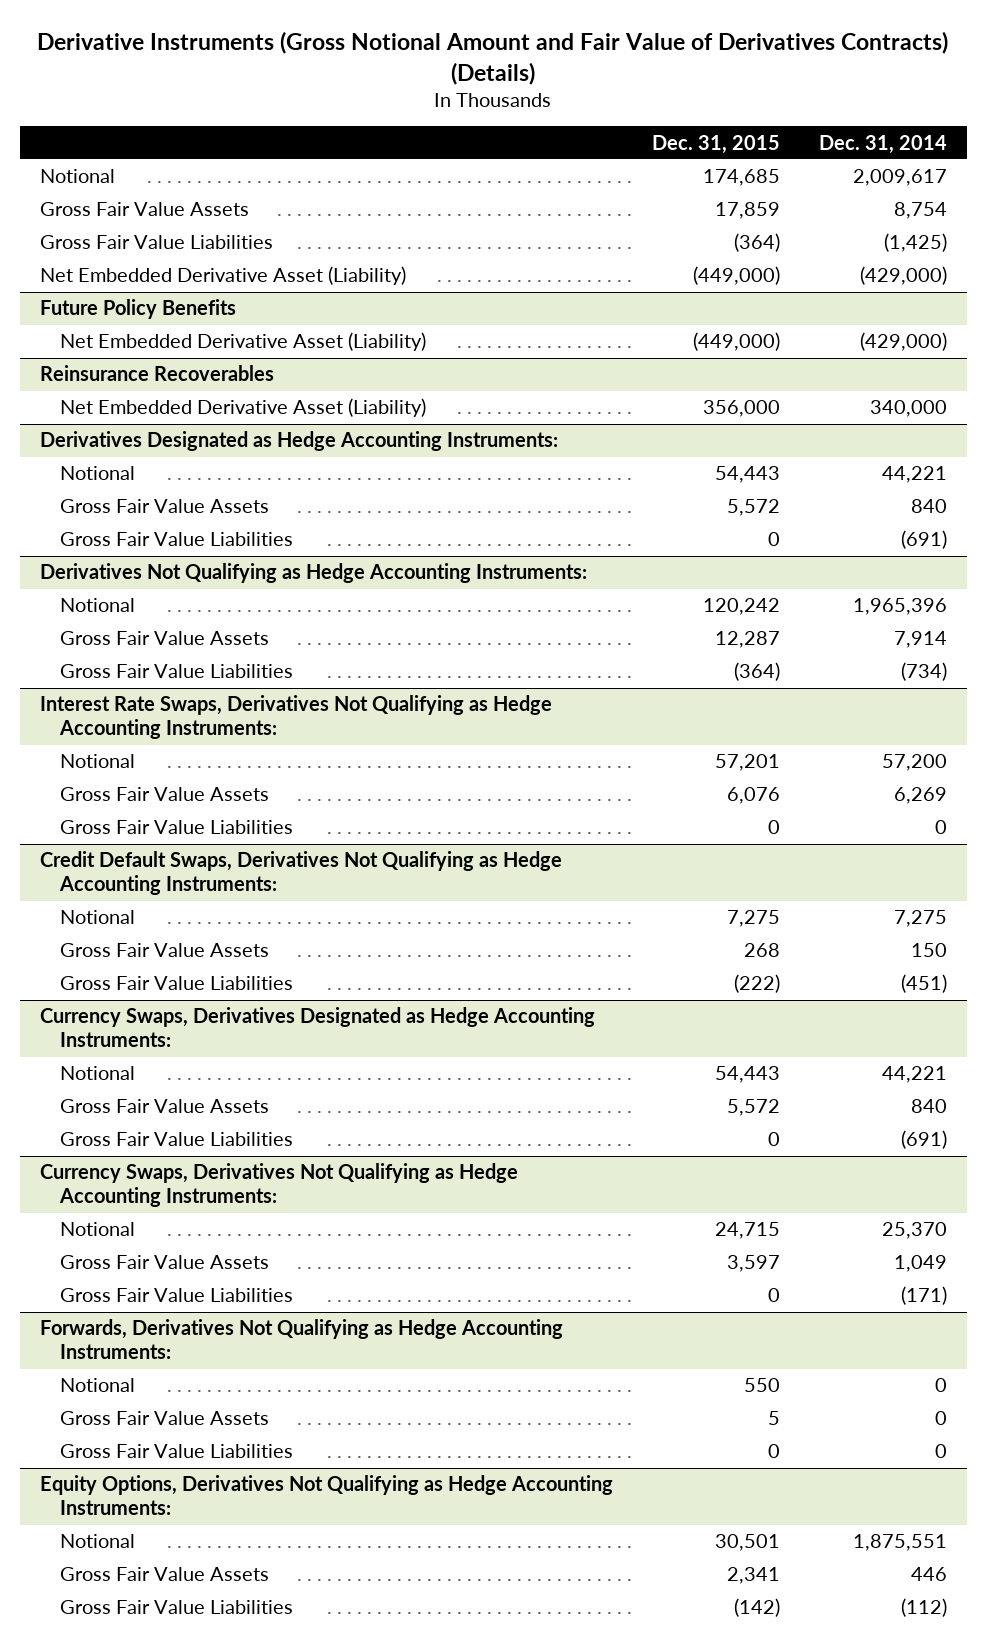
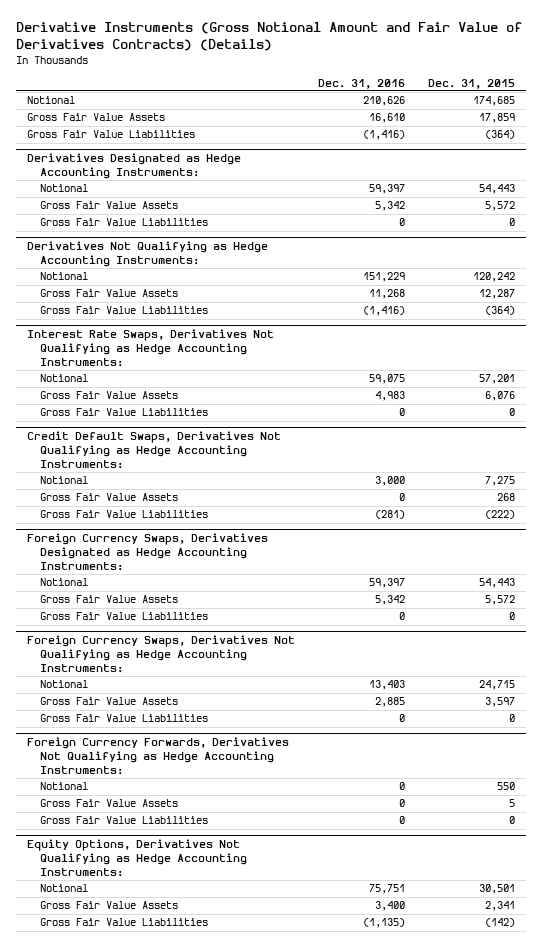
[819,134,948,154] Dec. 31, 2014 -> none
none -> [318,78,406,89] Dec. 31, 2016
[39,266,406,286] Net Embedded Derivative Asset (Liability) -> none
[39,299,236,320] Future Policy Benefits -> none
[59,332,426,352] Net Embedded Derivative Asset (Liability) -> none
[39,365,274,382] Reinsurance Recoverables -> none
[59,398,426,418] Net Embedded Derivative Asset (Liability) -> none
[39,1007,595,1048] Currency Swaps, Derivatives Designated as Hedge Accounting Instruments: -> [27,533,269,571] Foreign Currency Swaps, Derivatives Designated as Hedge Accounting Instruments:
[39,1163,518,1208] Currency Swaps, Derivatives Not Qualifying as Hedge Accounting Instruments: -> [27,635,296,673] Foreign Currency Swaps, Derivatives Not Qualifying as Hedge Accounting Instruments:
[39,1319,563,1360] Forwards, Derivatives Not Qualifying as Hedge Accounting Instruments: -> [27,737,290,775] Foreign Currency Forwards, Derivatives Not Qualifying as Hedge Accounting Instruments:

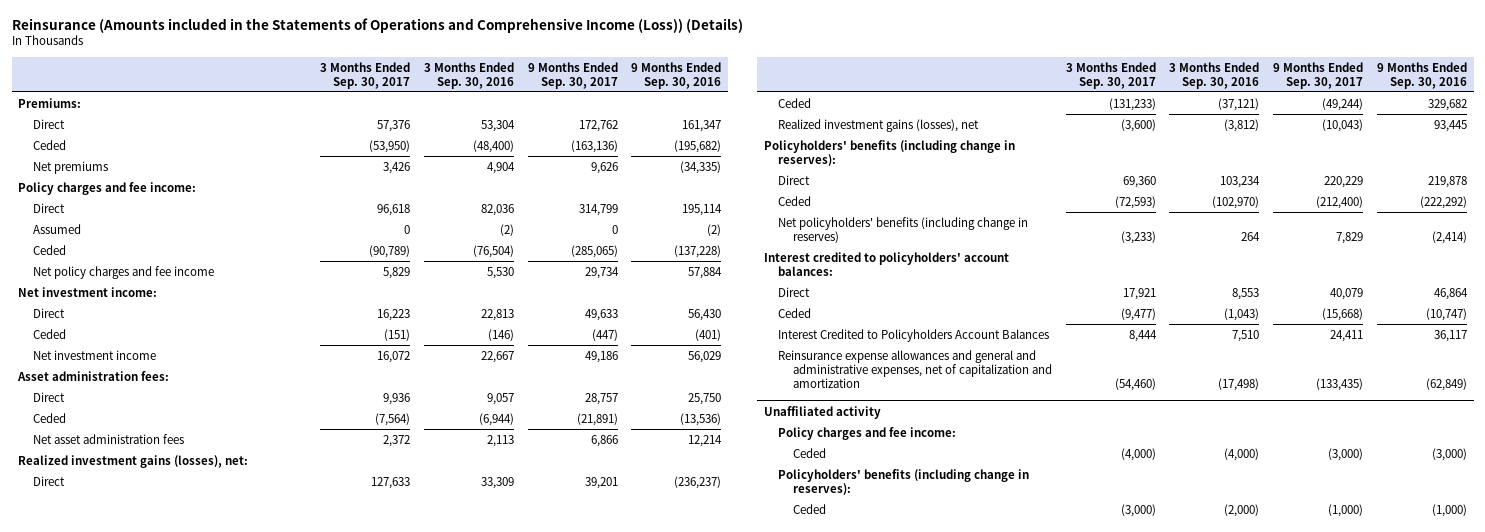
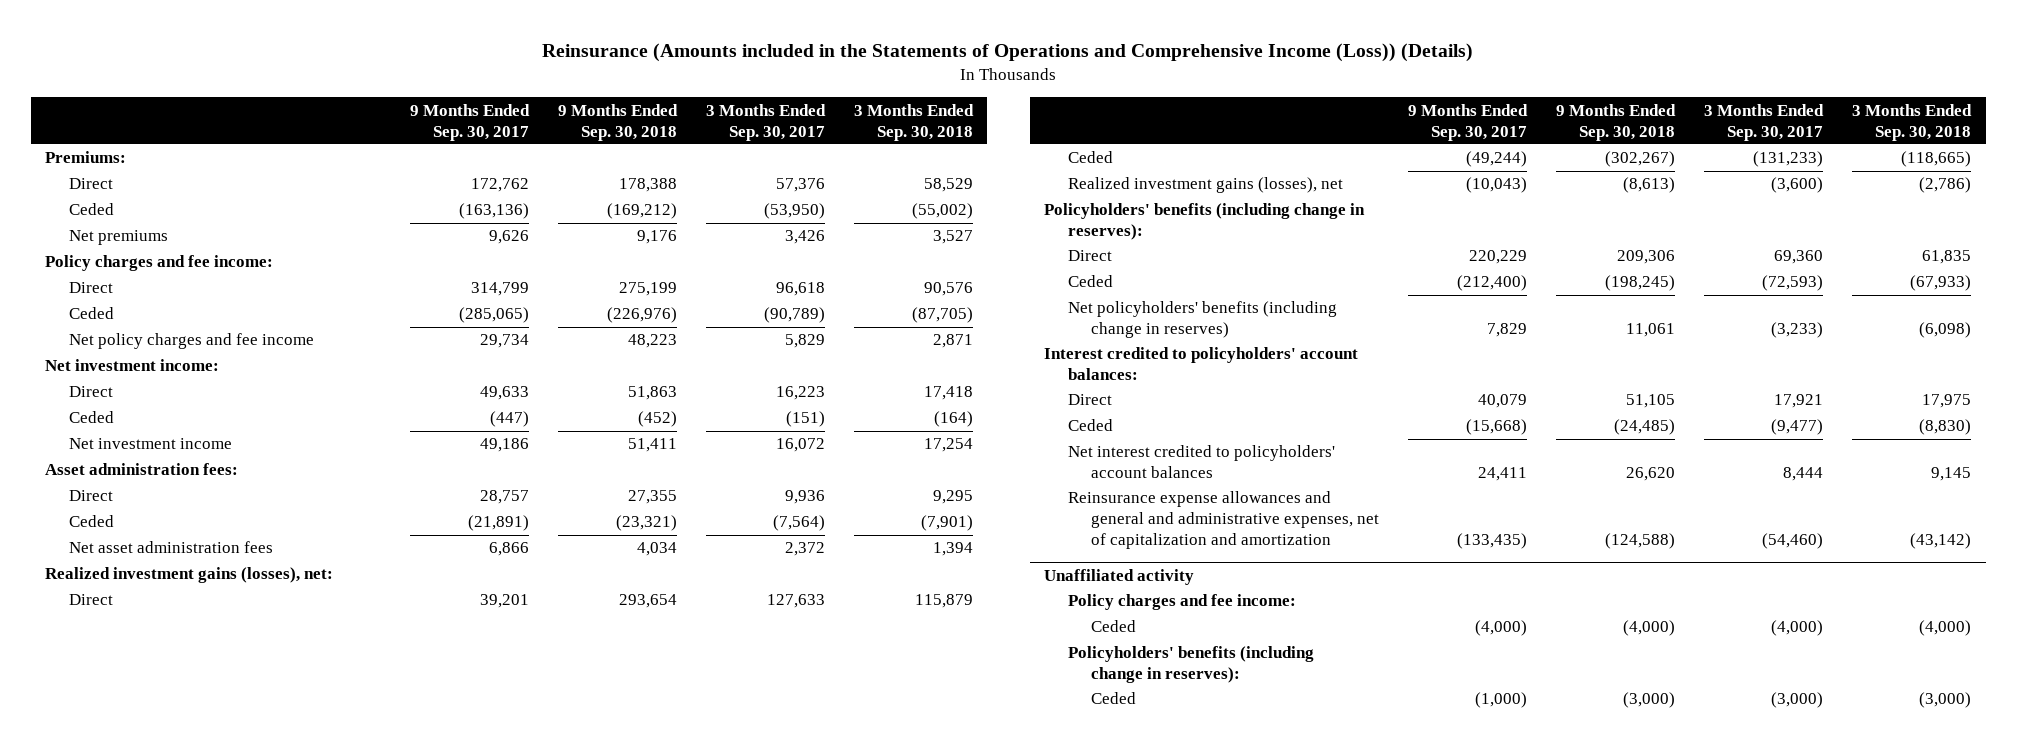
[423,61,514,89] 3 Months Ended Sep. 30, 2016 -> none
[631,61,722,89] 9 Months Ended Sep. 30, 2016 -> none
none -> [557,103,678,141] 9 Months Ended Sep. 30, 2018
none -> [853,103,974,141] 3 Months Ended Sep. 30, 2018
[32,223,81,234] Assumed -> none
[778,328,1050,342] Interest Credited to Policyholders Account Balances -> [1067,445,1335,479] Net interest credited to policyholders' account balances
[1327,447,1363,461] (3,000) -> [1475,620,1528,637] (4,000)

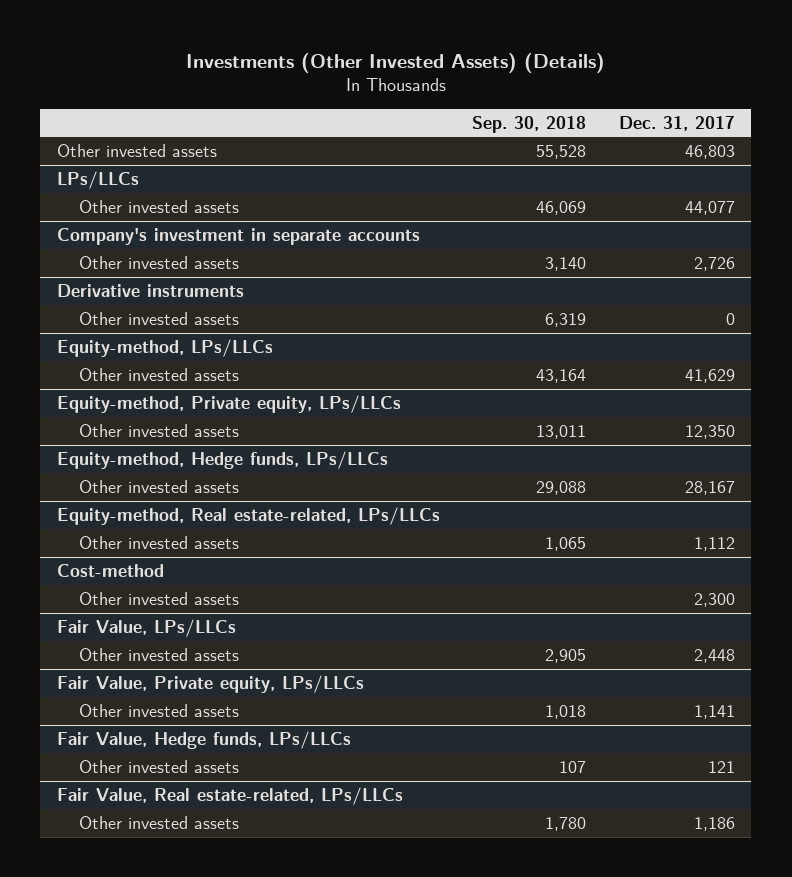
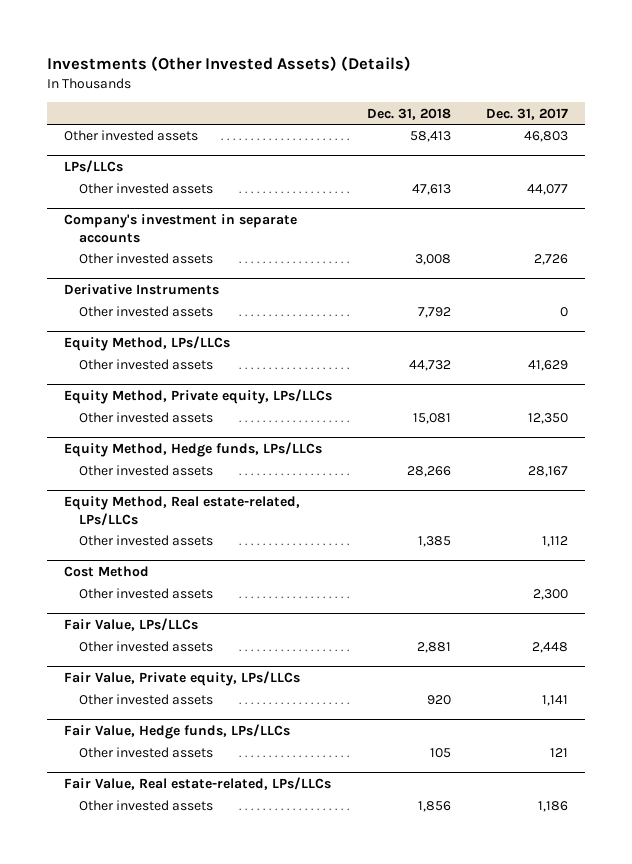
[472,115,587,133] Sep. 30, 2018 -> none
none -> [367,107,452,120] Dec. 31, 2018
[56,283,244,297] Derivative instruments -> [64,284,220,296] Derivative Instruments
[56,338,273,357] Equity-method, LPs/LLCs -> [64,336,231,352] Equity Method, LPs/LLCs
[56,394,401,413] Equity-method, Private equity, LPs/LLCs -> [64,389,333,405] Equity Method, Private equity, LPs/LLCs
[56,450,388,469] Equity-method, Hedge funds, LPs/LLCs -> [64,442,323,458] Equity Method, Hedge funds, LPs/LLCs
[56,506,440,525] Equity-method, Real estate-related, LPs/LLCs -> [64,496,301,526] Equity Method, Real estate-related, LPs/LLCs
[56,563,164,577] Cost-method -> [64,566,150,578] Cost Method

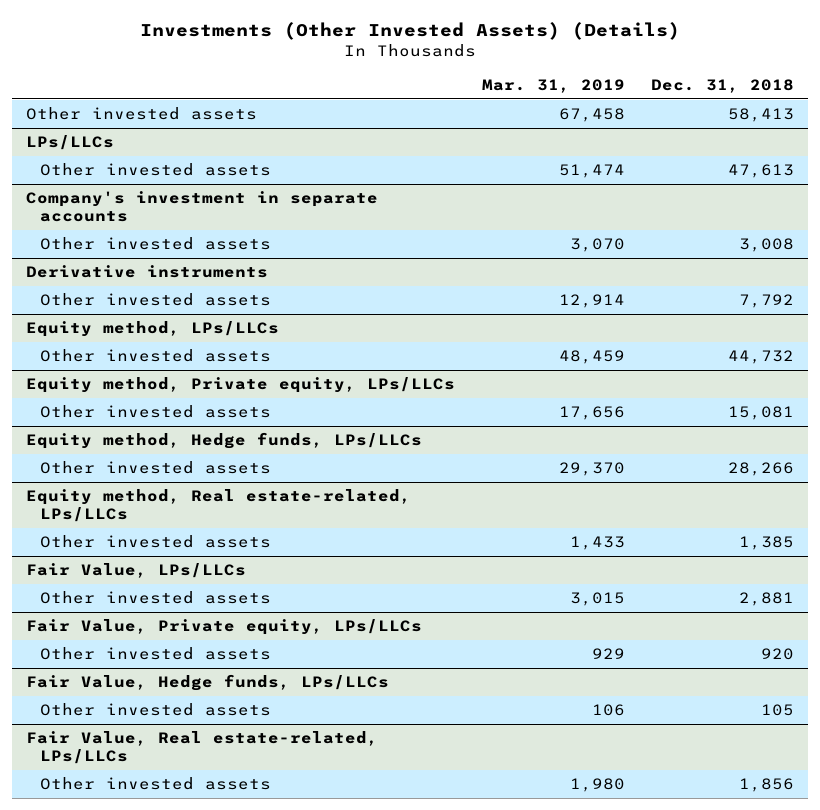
[486,107,569,120] Dec. 31, 2017 -> none
none -> [481,78,625,93] Mar. 31, 2019
[64,284,220,296] Derivative Instruments -> [25,265,268,279] Derivative instruments
[64,336,231,352] Equity Method, LPs/LLCs -> [25,321,279,338] Equity method, LPs/LLCs
[64,389,333,405] Equity Method, Private equity, LPs/LLCs -> [25,377,455,394] Equity method, Private equity, LPs/LLCs
[64,442,323,458] Equity Method, Hedge funds, LPs/LLCs -> [25,432,422,450] Equity method, Hedge funds, LPs/LLCs
[64,496,301,526] Equity Method, Real estate-related, LPs/LLCs -> [25,489,411,522] Equity method, Real estate-related, LPs/LLCs
[64,566,150,578] Cost Method -> none
[79,588,214,600] Other invested assets -> none

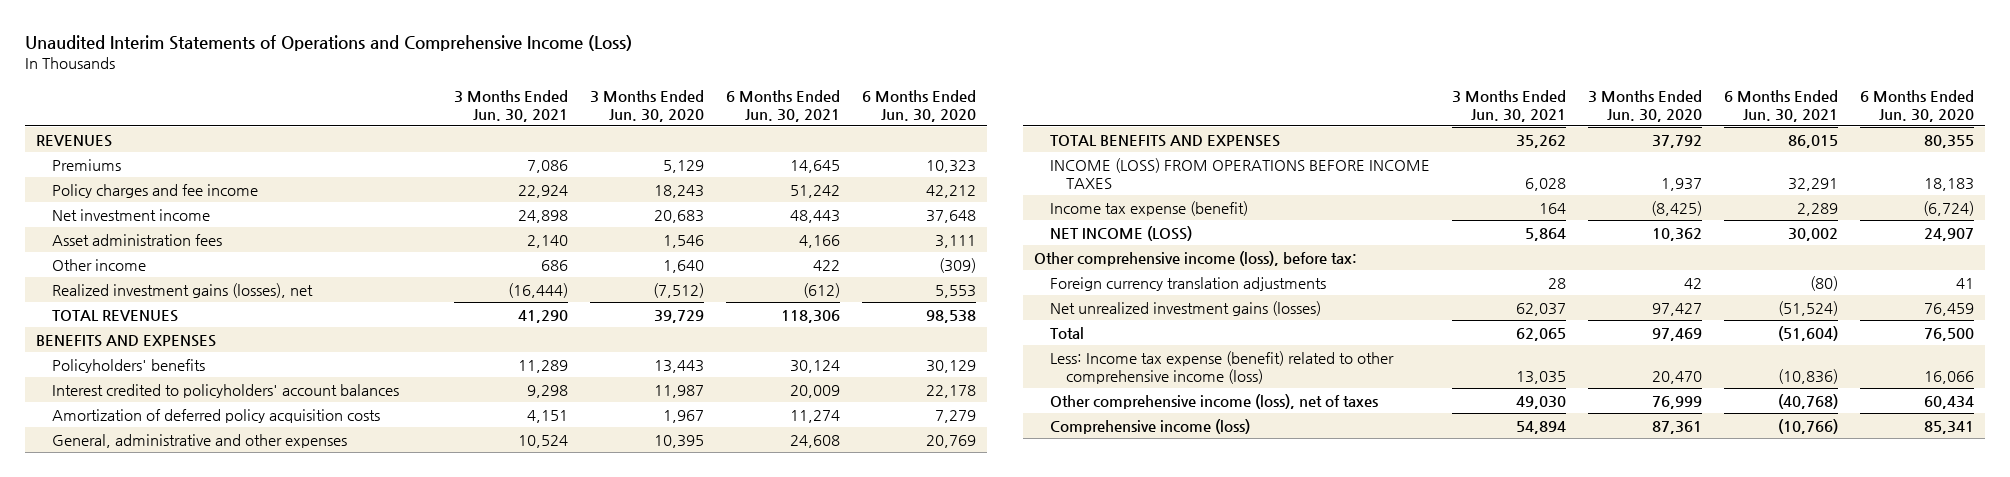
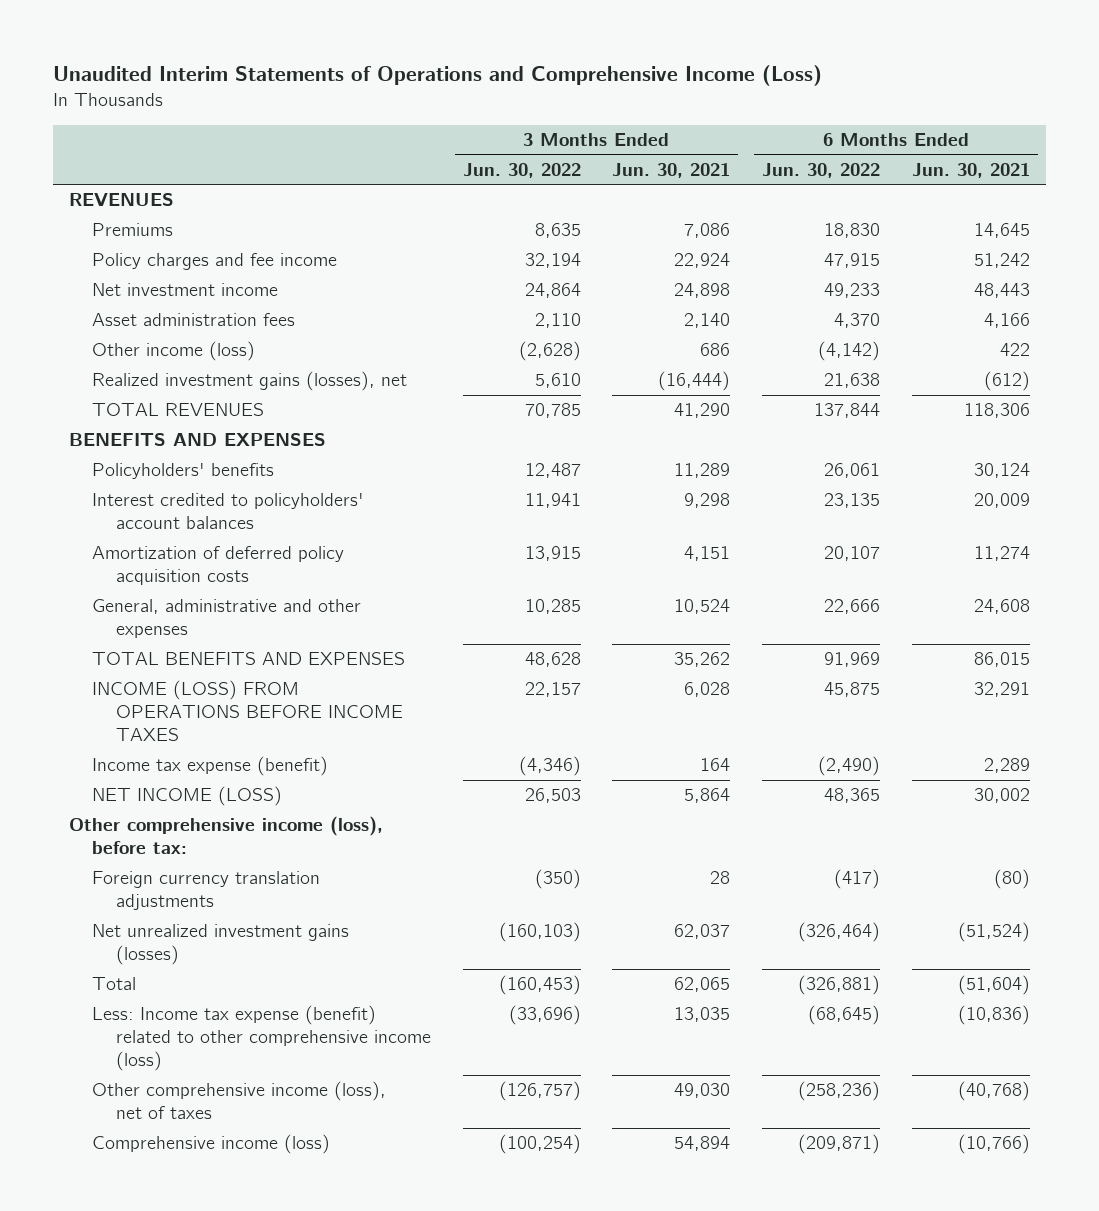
[589,89,704,122] 3 Months Ended Jun. 30, 2020 -> none
[861,89,976,122] 6 Months Ended Jun. 30, 2020 -> none
none -> [462,162,581,178] Jun. 30, 2022
none -> [762,162,881,178] Jun. 30, 2022
[52,258,147,271] Other income -> [92,341,256,362] Other income (loss)

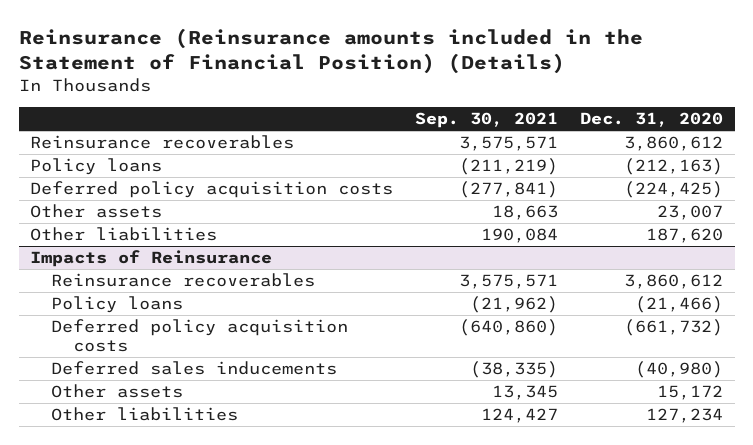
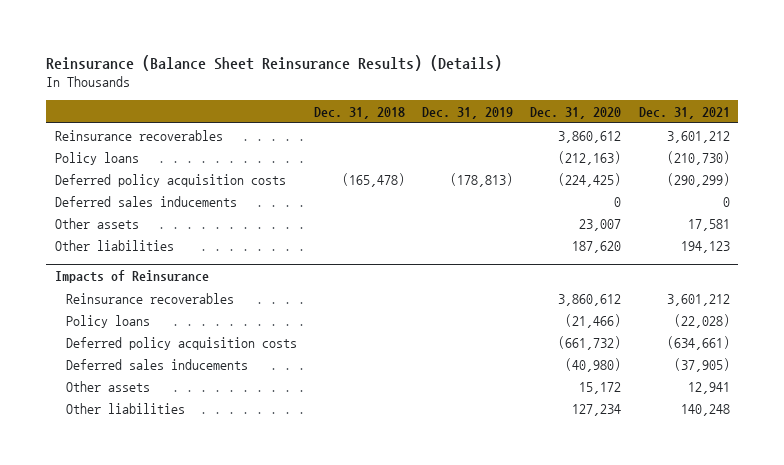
[18,27,643,74] Reinsurance (Reinsurance amounts included in the Statement of Financial Position) (Details) -> [46,54,503,71] Reinsurance (Balance Sheet Reinsurance Results) (Details)
[415,112,559,129] Sep. 30, 2021 -> none
none -> [313,106,405,119] Dec. 31, 2018
none -> [422,106,514,119] Dec. 31, 2019
none -> [638,106,730,119] Dec. 31, 2021
none -> [54,195,237,207] Deferred sales inducements

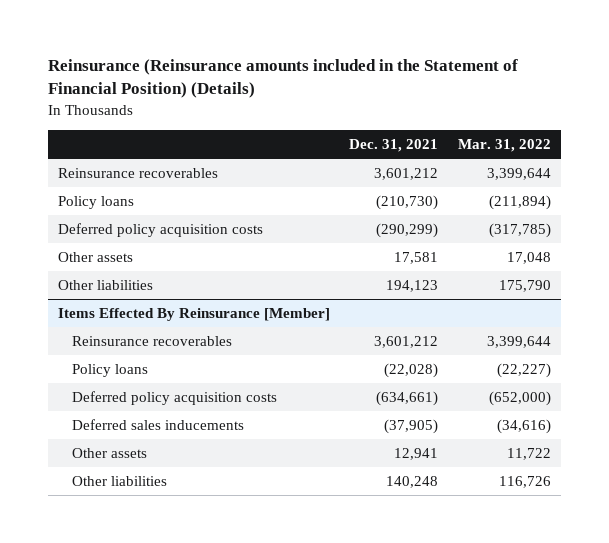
[46,54,503,71] Reinsurance (Balance Sheet Reinsurance Results) (Details) -> [47,59,518,99] Reinsurance (Reinsurance amounts included in the Statement of Financial Position) (Details)
[313,106,405,119] Dec. 31, 2018 -> none
[422,106,514,119] Dec. 31, 2019 -> none
[530,106,622,119] Dec. 31, 2020 -> none
none -> [457,138,551,152] Mar. 31, 2022
[54,195,237,207] Deferred sales inducements -> none
[54,270,209,284] Impacts of Reinsurance -> none
none -> [57,308,330,322] Items Effected By Reinsurance [Member]

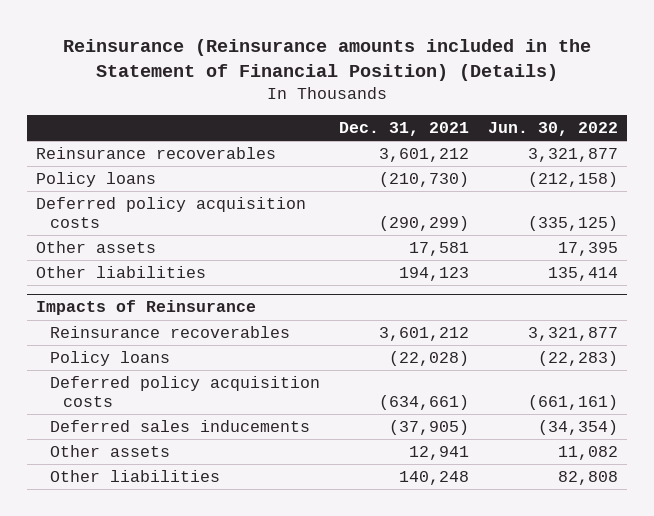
[457,138,551,152] Mar. 31, 2022 -> none
none -> [487,122,618,137] Jun. 30, 2022
[57,308,330,322] Items Effected By Reinsurance [Member] -> [36,300,257,316] Impacts of Reinsurance

